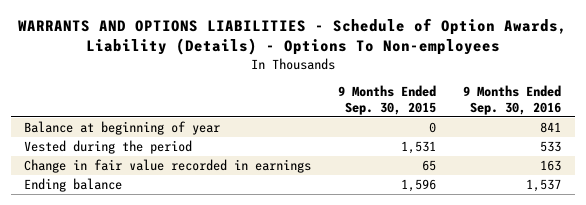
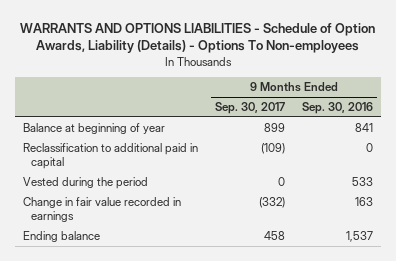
[338,85,437,115] 9 Months Ended Sep. 30, 2015 -> none
none -> [214,102,285,115] Sep. 30, 2017
none -> [23,143,199,170] Reclassification to additional paid in capital

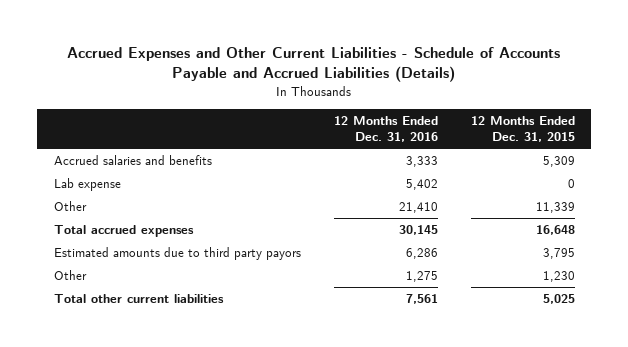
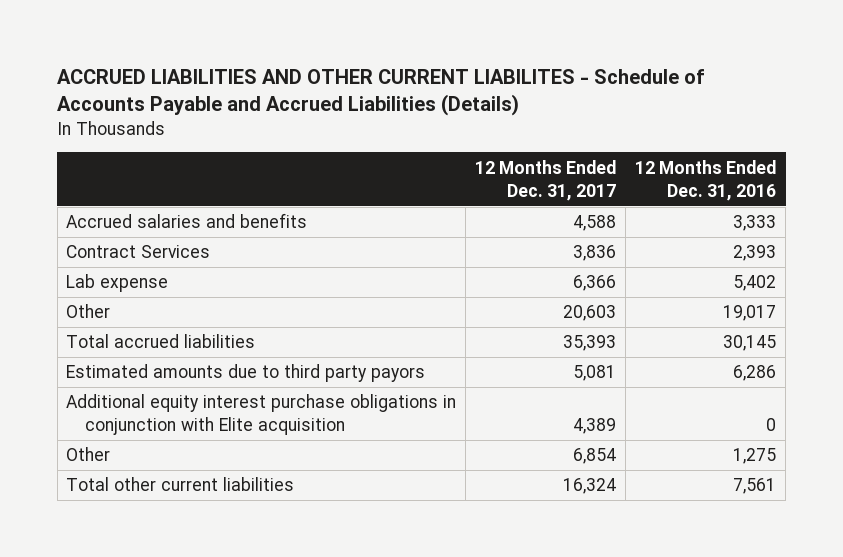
[67,46,561,83] Accrued Expenses and Other Current Liabilities - Schedule of Accounts Payable and Accrued Liabilities (Details) -> [57,69,705,117] ACCRUED LIABILITIES AND OTHER CURRENT LIABILITES - Schedule of Accounts Payable and Accrued Liabilities (Details)
[470,116,575,143] 12 Months Ended Dec. 31, 2015 -> none
none -> [475,159,617,201] 12 Months Ended Dec. 31, 2017
none -> [66,245,211,259] Contract Services
[398,202,438,214] 21,410 -> [723,305,777,322] 19,017
[53,225,194,238] Total accrued expenses -> [66,334,256,349] Total accrued liabilities
none -> [66,394,457,436] Additional equity interest purchase obligations in conjunction with Elite acquisition

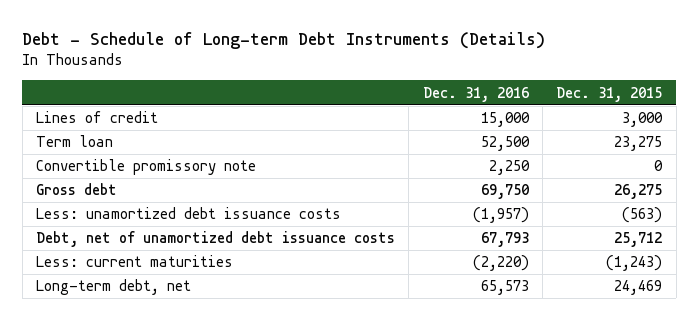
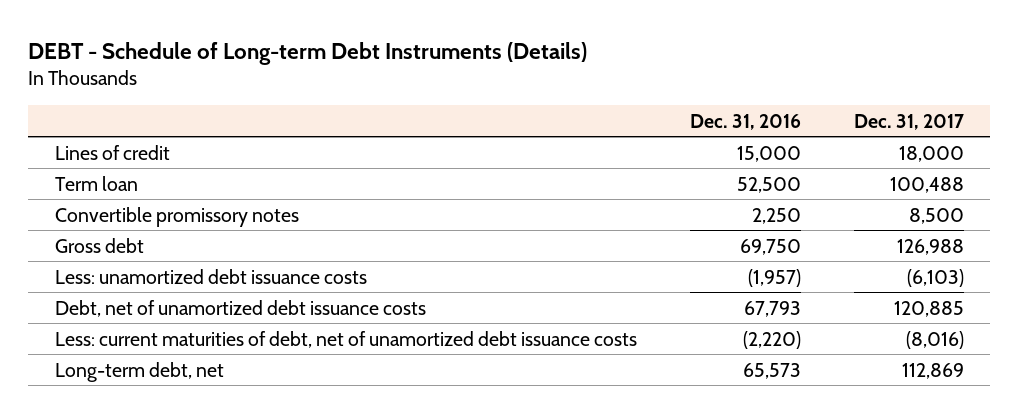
[22,32,546,50] Debt - Schedule of Long-term Debt Instruments (Details) -> [28,41,588,65] DEBT - Schedule of Long-term Debt Instruments (Details)
[556,86,663,102] Dec. 31, 2015 -> none
none -> [853,113,964,130] Dec. 31, 2017
[35,159,256,176] Convertible promissory note -> [54,206,299,227] Convertible promissory notes
[35,255,233,268] Less: current maturities -> [54,330,637,348] Less: current maturities of debt, net of unamortized debt issuance costs

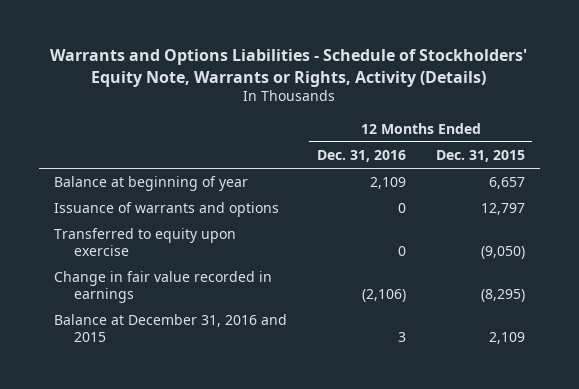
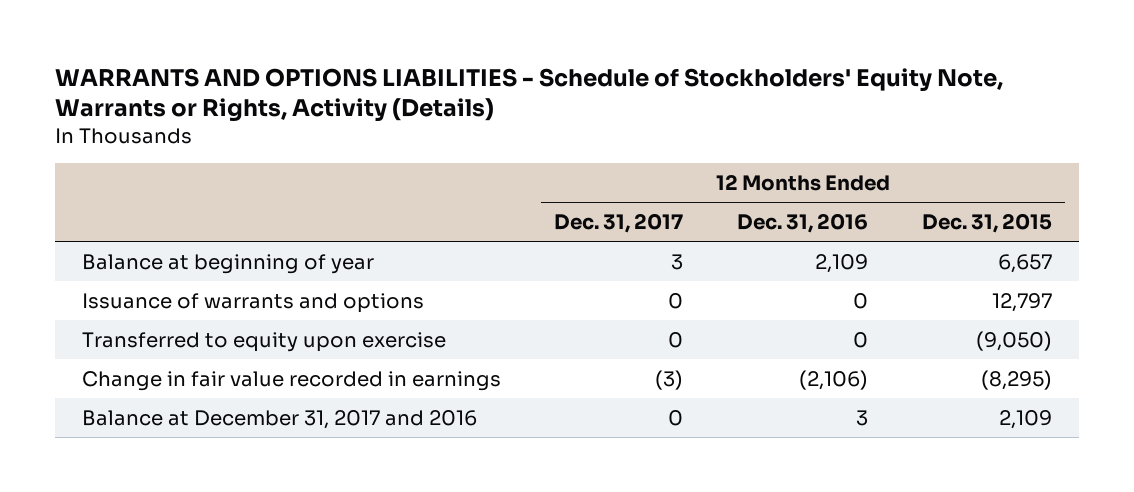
[50,48,528,87] Warrants and Options Liabilities - Schedule of Stockholders' Equity Note, Warrants or Rights, Activity (Details) -> [54,67,1003,123] WARRANTS AND OPTIONS LIABILITIES - Schedule of Stockholders' Equity Note, Warrants or Rights, Activity (Details)
none -> [554,212,684,233] Dec. 31, 2017
[54,314,288,343] Balance at December 31, 2016 and 2015 -> [81,409,477,429] Balance at December 31, 2017 and 2016

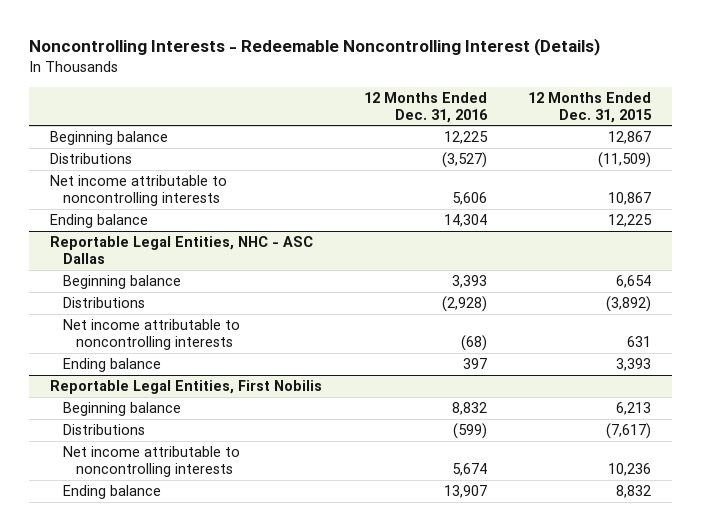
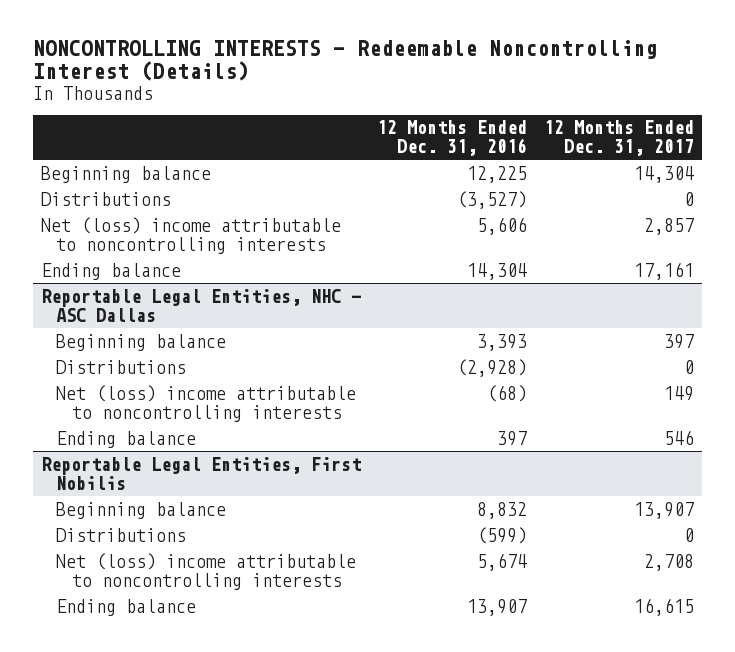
[29,38,601,57] Noncontrolling Interests - Redeemable Noncontrolling Interest (Details) -> [32,39,657,82] NONCONTROLLING INTERESTS - Redeemable Noncontrolling Interest (Details)
[528,91,653,123] 12 Months Ended Dec. 31, 2015 -> none
none -> [543,120,694,157] 12 Months Ended Dec. 31, 2017
[50,174,228,207] Net income attributable to noncontrolling interests -> [40,216,341,254] Net (loss) income attributable to noncontrolling interests
[63,318,241,351] Net income attributable to noncontrolling interests -> [56,384,357,422] Net (loss) income attributable to noncontrolling interests
[63,445,241,478] Net income attributable to noncontrolling interests -> [56,552,357,590] Net (loss) income attributable to noncontrolling interests

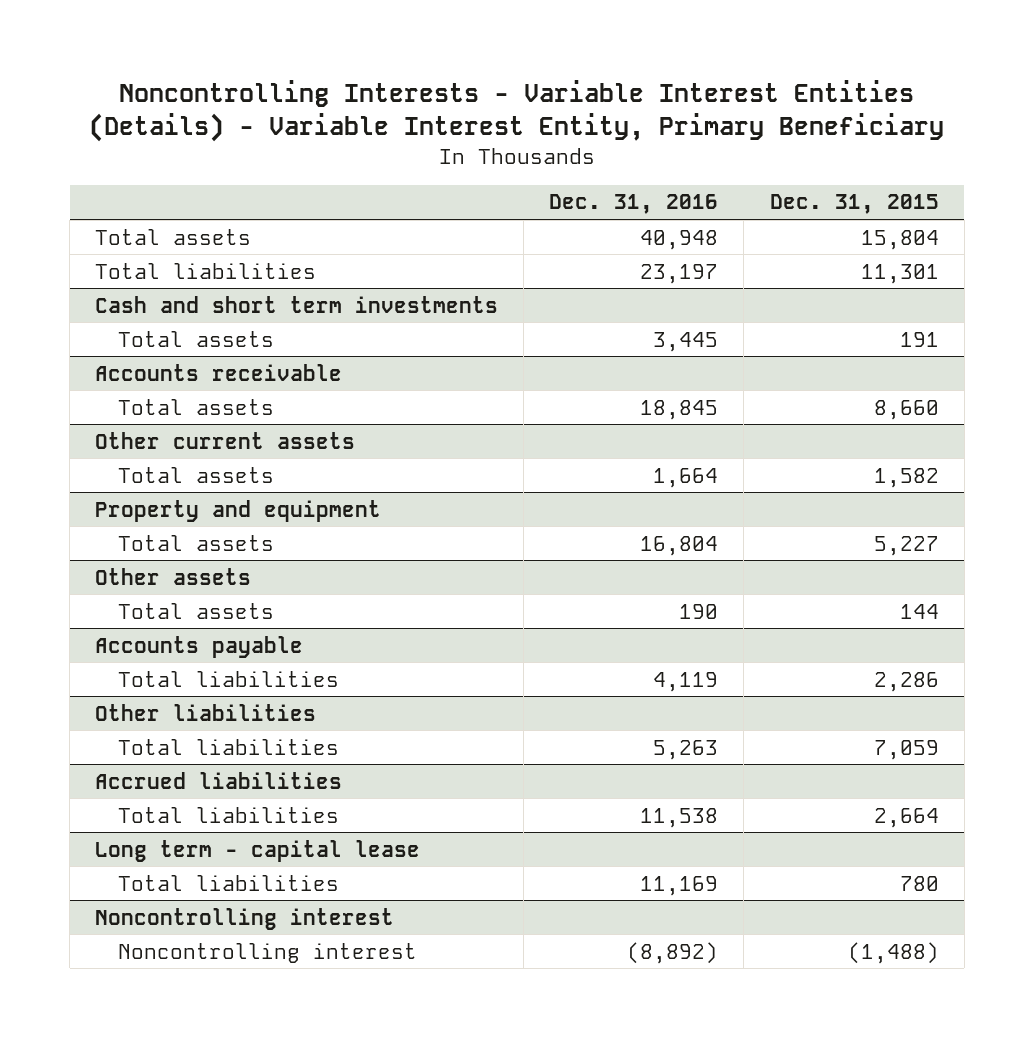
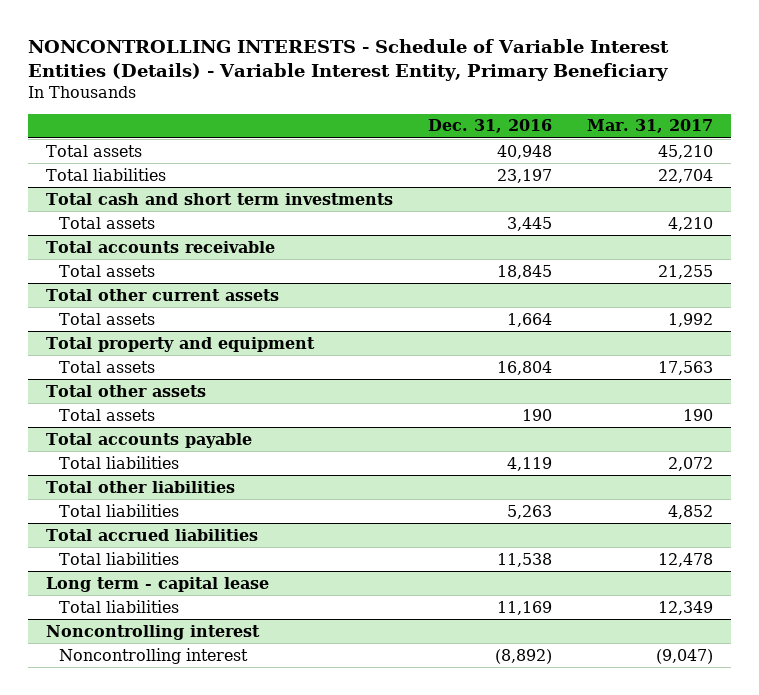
[88,80,944,143] Noncontrolling Interests - Variable Interest Entities (Details) - Variable Interest Entity, Primary Beneficiary -> [28,38,670,81] NONCONTROLLING INTERESTS - Schedule of Variable Interest Entities (Details) - Variable Interest Entity, Primary Beneficiary
[769,194,939,215] Dec. 31, 2015 -> none
none -> [587,119,714,134] Mar. 31, 2017
[95,295,499,313] Cash and short term investments -> [45,192,393,205] Total cash and short term investments
[95,363,343,381] Accounts receivable -> [45,240,275,253] Total accounts receivable
[95,431,356,449] Other current assets -> [45,288,279,301] Total other current assets
[95,499,382,522] Property and equipment -> [45,336,315,352] Total property and equipment
[95,567,252,585] Other assets -> [45,384,206,397] Total other assets
[95,635,304,658] Accounts payable -> [45,432,252,448] Total accounts payable
[95,703,317,721] Other liabilities -> [45,480,235,493] Total other liabilities
[95,771,343,789] Accrued liabilities -> [45,528,258,541] Total accrued liabilities

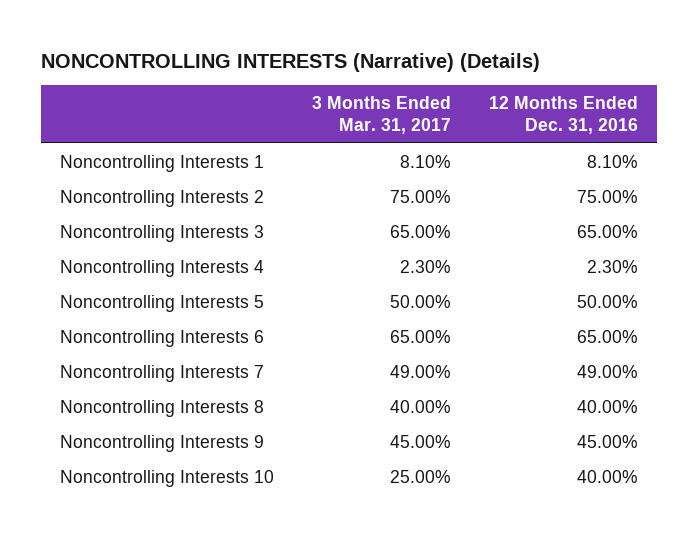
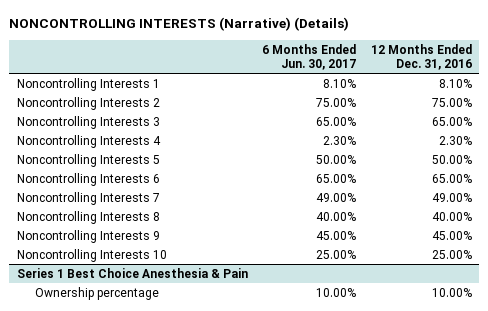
[311,96,451,135] 3 Months Ended Mar. 31, 2017 -> none
none -> [262,43,357,70] 6 Months Ended Jun. 30, 2017
[576,469,638,483] 40.00% -> [431,249,472,259] 25.00%
none -> [16,267,248,278] Series 1 Best Choice Anesthesia & Pain
none -> [35,286,160,300] Ownership percentage

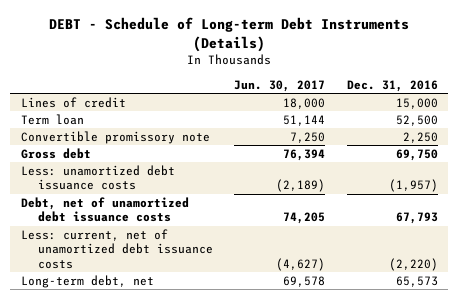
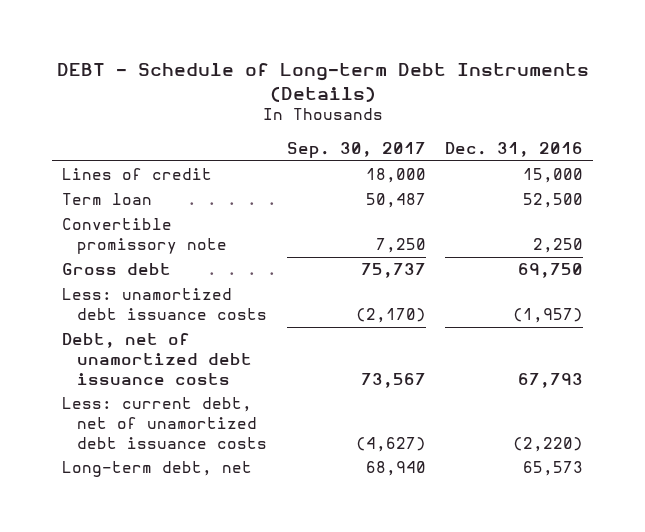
[234,79,326,92] Jun. 30, 2017 -> none
none -> [286,142,426,159] Sep. 30, 2017
[21,228,214,269] Less: current, net of unamortized debt issuance costs -> [61,397,267,449] Less: current debt, net of unamortized debt issuance costs

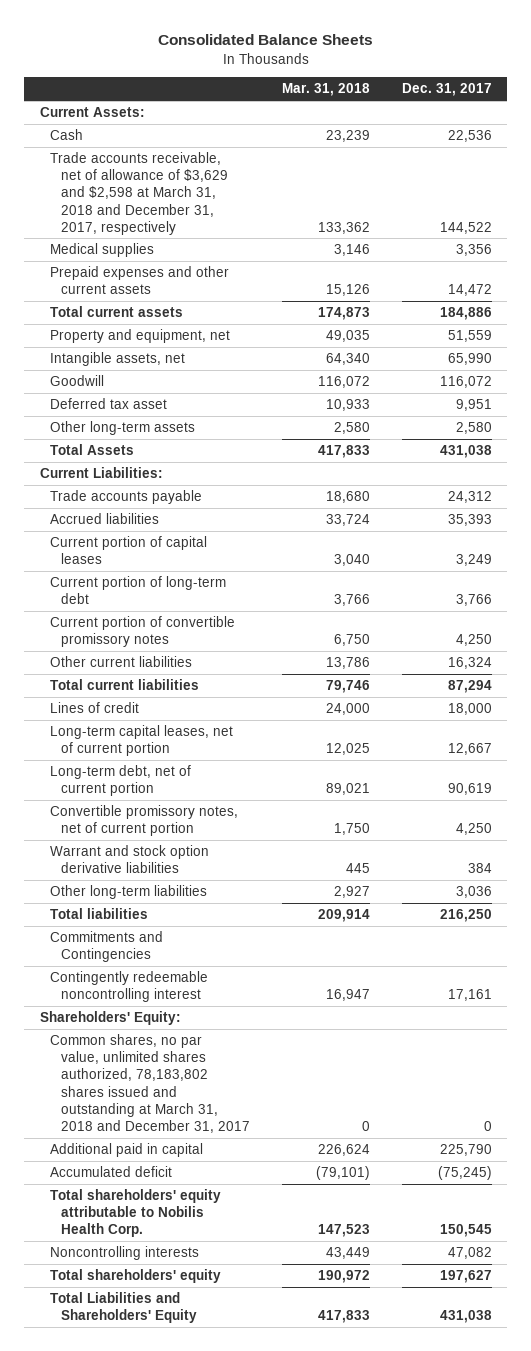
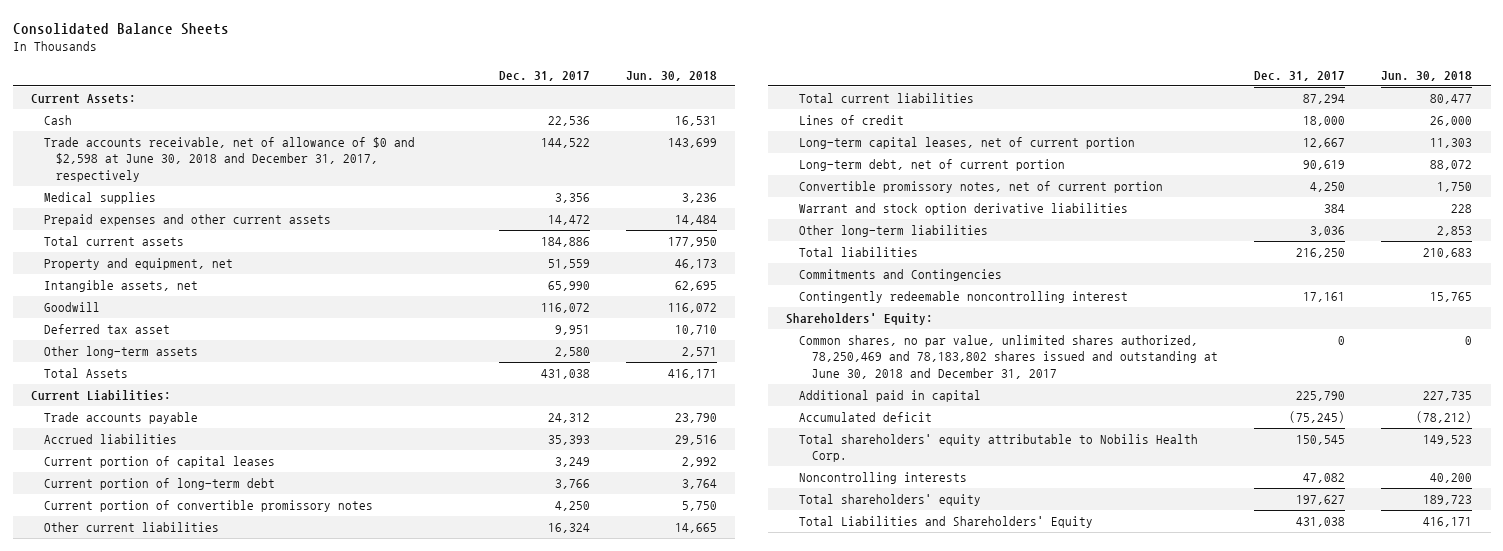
[281,83,370,97] Mar. 31, 2018 -> none
none -> [626,70,718,81] Jun. 30, 2018
[50,152,229,235] Trade accounts receivable, net of allowance of $3,629 and $2,598 at March 31, 2018 and December 31, 2017, respectively -> [43,137,415,182] Trade accounts receivable, net of allowance of $0 and $2,598 at June 30, 2018 and December 31, 2017, respectively
[50,1034,251,1133] Common shares, no par value, unlimited shares authorized, 78,183,802 shares issued and outstanding at March 31, 2018 and December 31, 2017 -> [798,335,1218,379] Common shares, no par value, unlimited shares authorized, 78,250,469 and 78,183,802 shares issued and outstanding at June 30, 2018 and December 31, 2017

